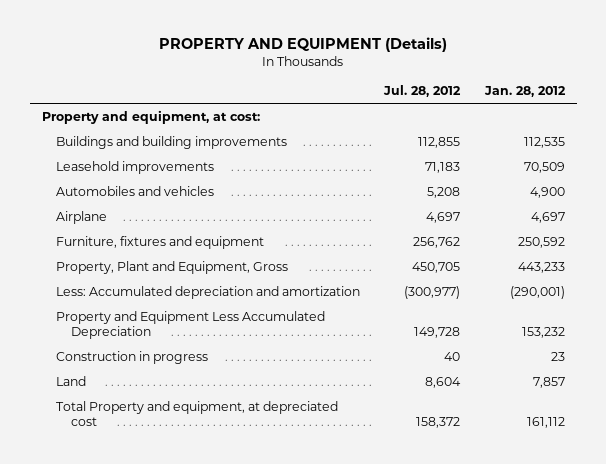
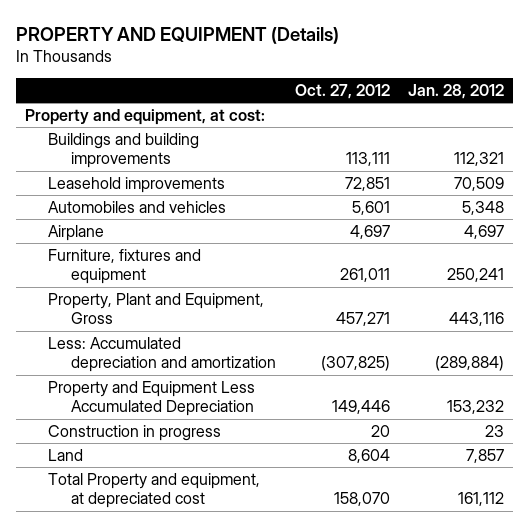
[383,84,462,97] Jul. 28, 2012 -> none
none -> [294,84,390,100] Oct. 27, 2012
[523,136,565,148] 112,535 -> [453,152,504,167] 112,321
[529,186,565,198] 4,900 -> [461,200,504,215] 5,348
[517,236,565,248] 250,592 -> [446,268,504,283] 250,241
[517,261,565,273] 443,233 -> [448,312,504,327] 443,116
[509,285,565,299] (290,001) -> [434,356,504,372] (289,884)

